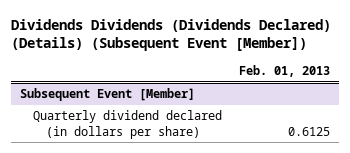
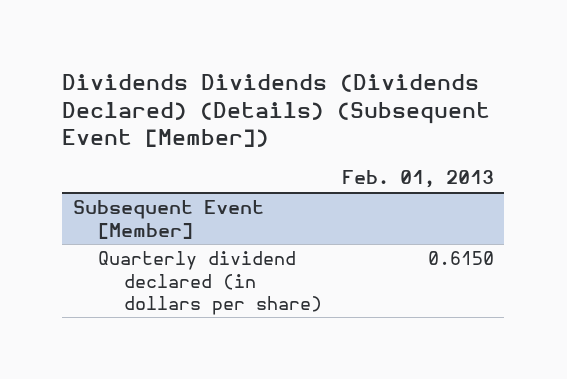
[288,126,331,136] 0.6125 -> [428,251,495,266] 0.6150

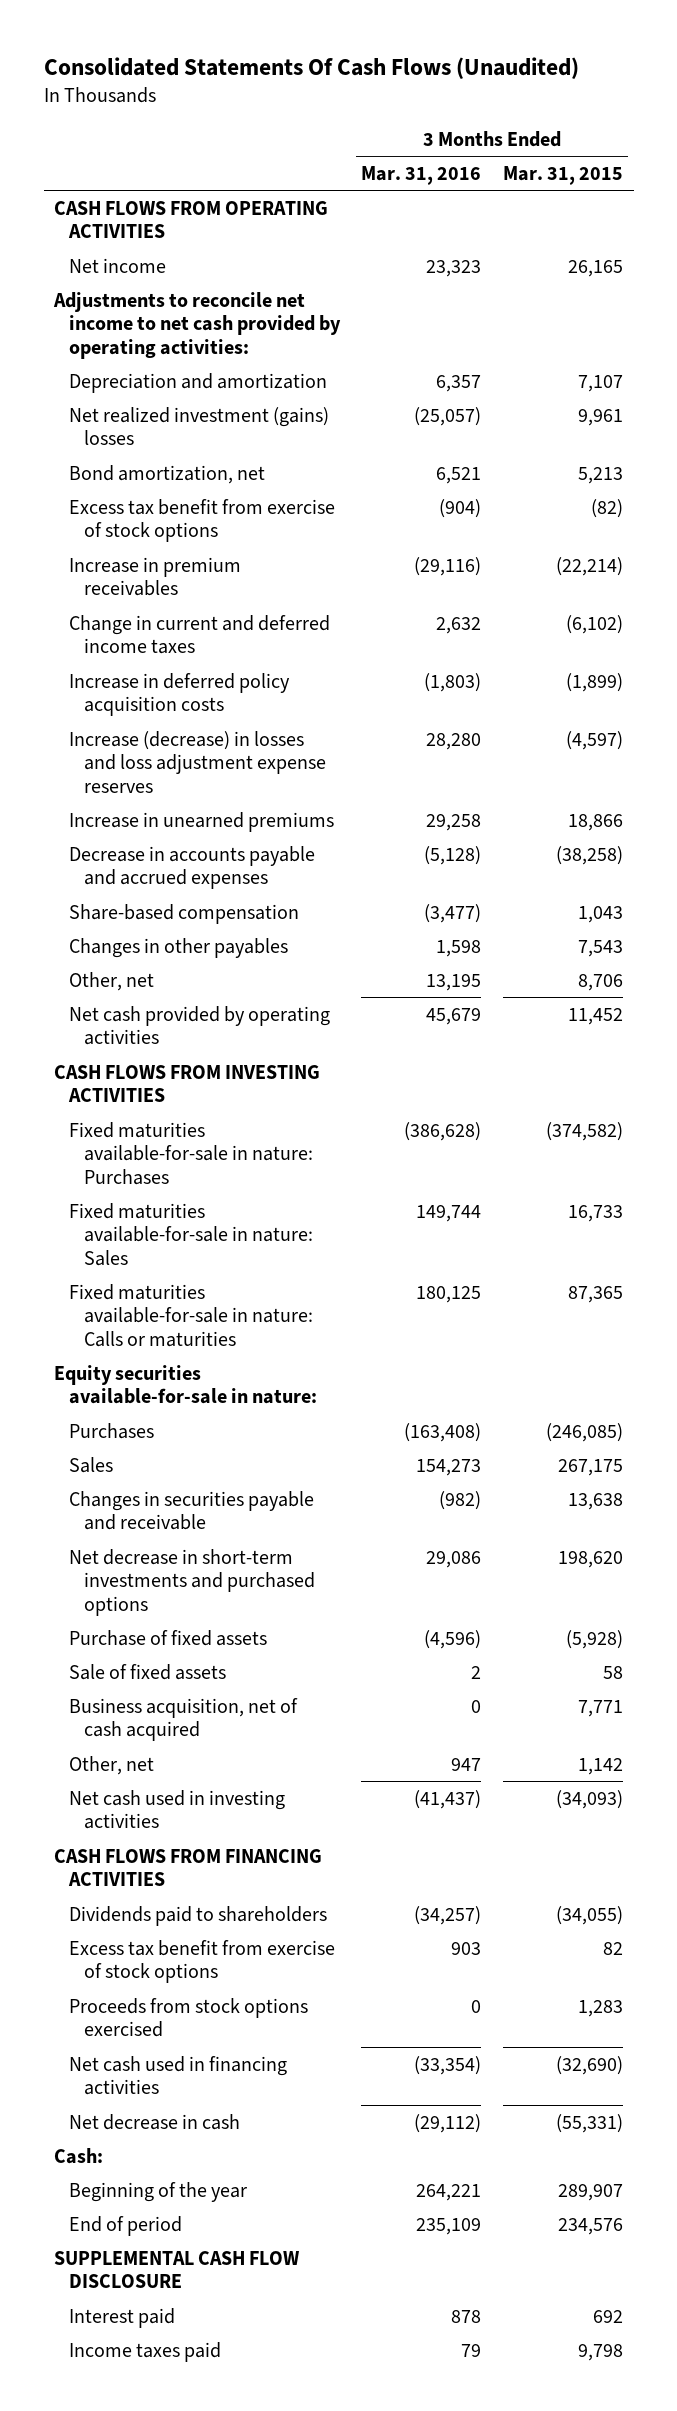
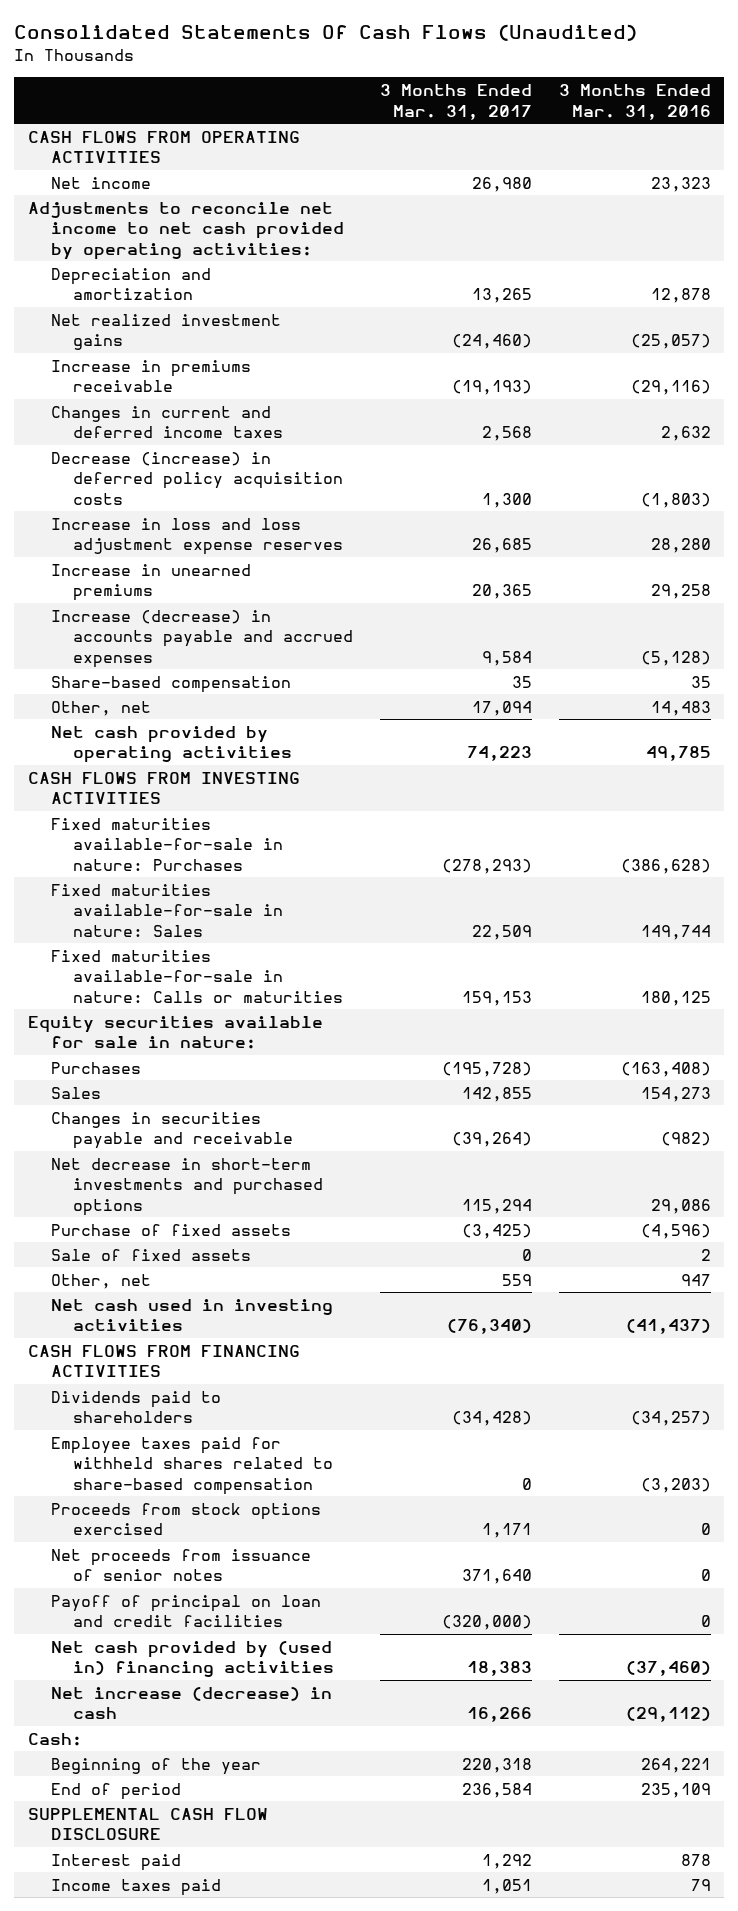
[502,166,623,186] Mar. 31, 2015 -> none
none -> [380,84,533,120] 3 Months Ended Mar. 31, 2017
[68,464,265,484] Bond amortization, net -> none
[68,498,335,543] Excess tax benefit from exercise of stock options -> none
[436,374,482,392] 6,357 -> [650,288,711,304] 12,878
[68,406,329,446] Net realized investment (gains) losses -> [50,313,281,351] Net realized investment gains
[68,556,241,597] Increase in premium receivables -> [50,359,251,393] Increase in premiums receivable
[68,614,330,655] Change in current and deferred income taxes -> [50,405,284,439] Changes in current and deferred income taxes
[68,672,290,717] Increase in deferred policy acquisition costs -> [50,451,344,505] Decrease (increase) in deferred policy acquisition costs
[68,730,326,794] Increase (decrease) in losses and loss adjustment expense reserves -> [50,517,344,556] Increase in loss and loss adjustment expense reserves
[68,937,288,958] Changes in other payables -> none
[68,845,315,890] Decrease in accounts payable and accrued expenses -> [50,609,354,668] Increase (decrease) in accounts payable and accrued expenses
[424,903,482,923] (3,477) -> [690,675,711,688] 35
[426,973,482,991] 13,195 -> [650,700,711,716] 14,483
[426,1007,482,1025] 45,679 -> [645,746,711,762] 49,785
[54,1364,317,1405] Equity securities available-for-sale in nature: -> [27,1015,323,1050] Equity securities available for sale in nature:
[68,1697,298,1742] Business acquisition, net of cash acquired -> none
[68,1939,335,1984] Excess tax benefit from exercise of stock options -> none
none -> [50,1436,334,1495] Employee taxes paid for withheld shares related to share-based compensation
none -> [50,1548,311,1582] Net proceeds from issuance of senior notes
none -> [50,1594,321,1628] Payoff of principal on loan and credit facilities
[68,2055,287,2096] Net cash used in financing activities -> [50,1640,335,1678] Net cash provided by (used in) financing activities
[414,2055,482,2075] (33,354) -> [625,1661,711,1677] (37,460)
[68,2113,240,2130] Net decrease in cash -> [50,1686,332,1720] Net increase (decrease) in cash

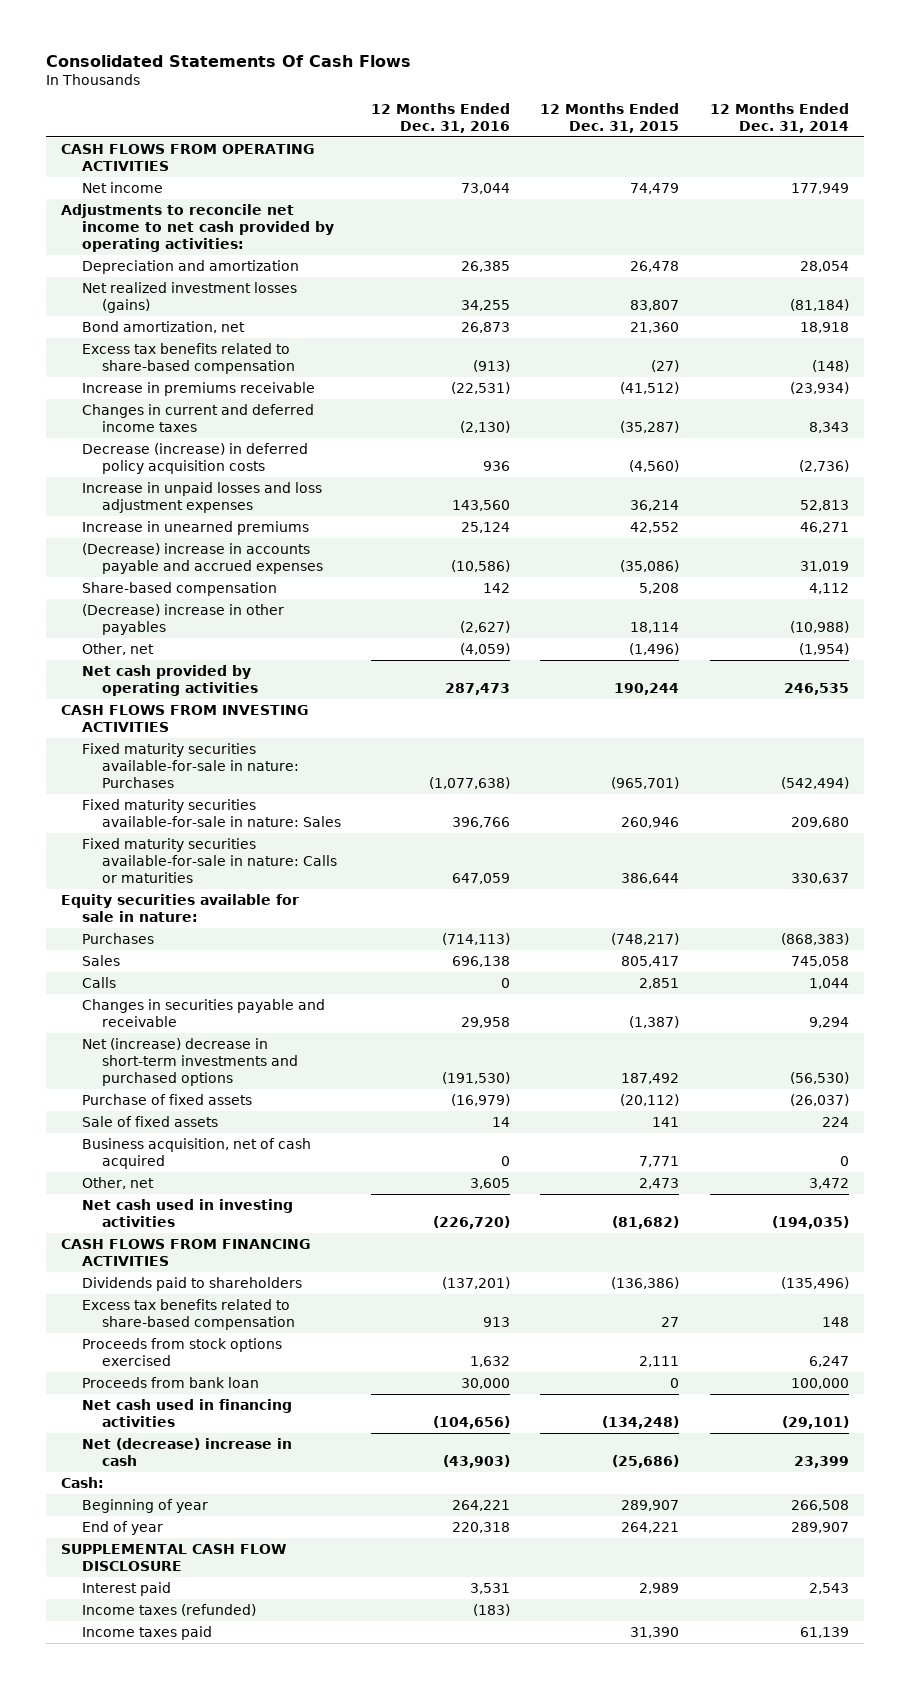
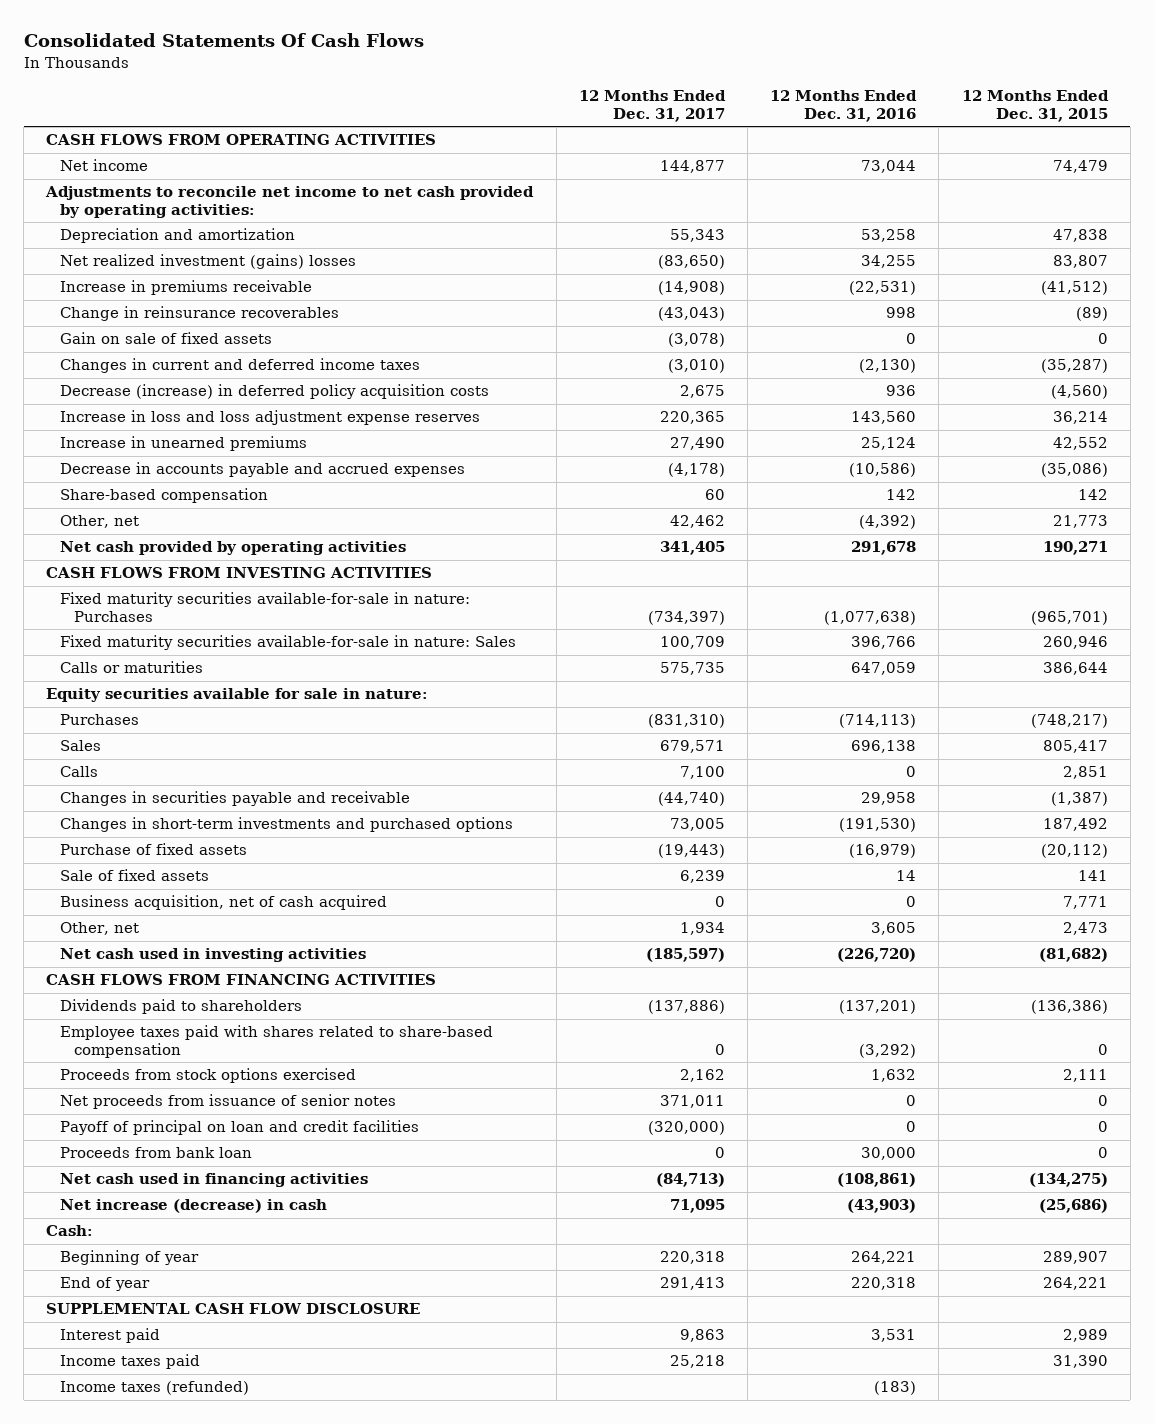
[709,102,849,133] 12 Months Ended Dec. 31, 2014 -> none
none -> [578,90,726,122] 12 Months Ended Dec. 31, 2017
[81,320,245,333] Bond amortization, net -> none
[81,342,295,374] Excess tax benefits related to share-based compensation -> none
[460,260,510,272] 26,385 -> [861,229,917,243] 53,258
[630,260,680,272] 26,478 -> [1052,229,1108,243] 47,838
[81,281,297,313] Net realized investment losses (gains) -> [60,254,357,270] Net realized investment (gains) losses
none -> [60,306,340,322] Change in reinsurance recoverables
none -> [60,332,273,345] Gain on sale of fixed assets
[81,481,322,513] Increase in unpaid losses and loss adjustment expenses -> [60,410,481,426] Increase in loss and loss adjustment expense reserves
[81,603,284,635] (Decrease) increase in other payables -> none
[81,542,323,574] (Decrease) increase in accounts payable and accrued expenses -> [60,462,466,478] Decrease in accounts payable and accrued expenses
[639,582,680,594] 5,208 -> [1077,489,1108,501] 142
[459,642,510,655] (4,059) -> [859,515,917,530] (4,392)
[629,642,680,655] (1,496) -> [1052,515,1108,529] 21,773
[444,682,510,695] 287,473 -> [851,541,917,556] 291,678
[614,682,680,695] 190,244 -> [1042,541,1108,556] 190,271
[81,837,337,883] Fixed maturity securities available-for-sale in nature: Calls or maturities -> [60,661,204,674] Calls or maturities
[81,1037,298,1086] Net (increase) decrease in short-term investments and purchased options -> [60,817,514,833] Changes in short-term investments and purchased options
[81,1298,295,1330] Excess tax benefits related to share-based compensation -> [60,1025,494,1059] Employee taxes paid with shares related to share-based compensation
[482,1316,510,1327] 913 -> [859,1044,917,1059] (3,292)
[661,1316,680,1327] 27 -> [1097,1044,1108,1056] 0
none -> [60,1094,397,1110] Net proceeds from issuance of senior notes
none -> [60,1120,420,1136] Payoff of principal on loan and credit facilities
[432,1415,510,1429] (104,656) -> [837,1173,917,1188] (108,861)
[602,1415,680,1429] (134,248) -> [1028,1173,1108,1188] (134,275)
[81,1437,292,1466] Net (decrease) increase in cash -> [60,1199,328,1214] Net increase (decrease) in cash
[81,1603,256,1616] Income taxes (refunded) -> [60,1381,250,1396] Income taxes (refunded)

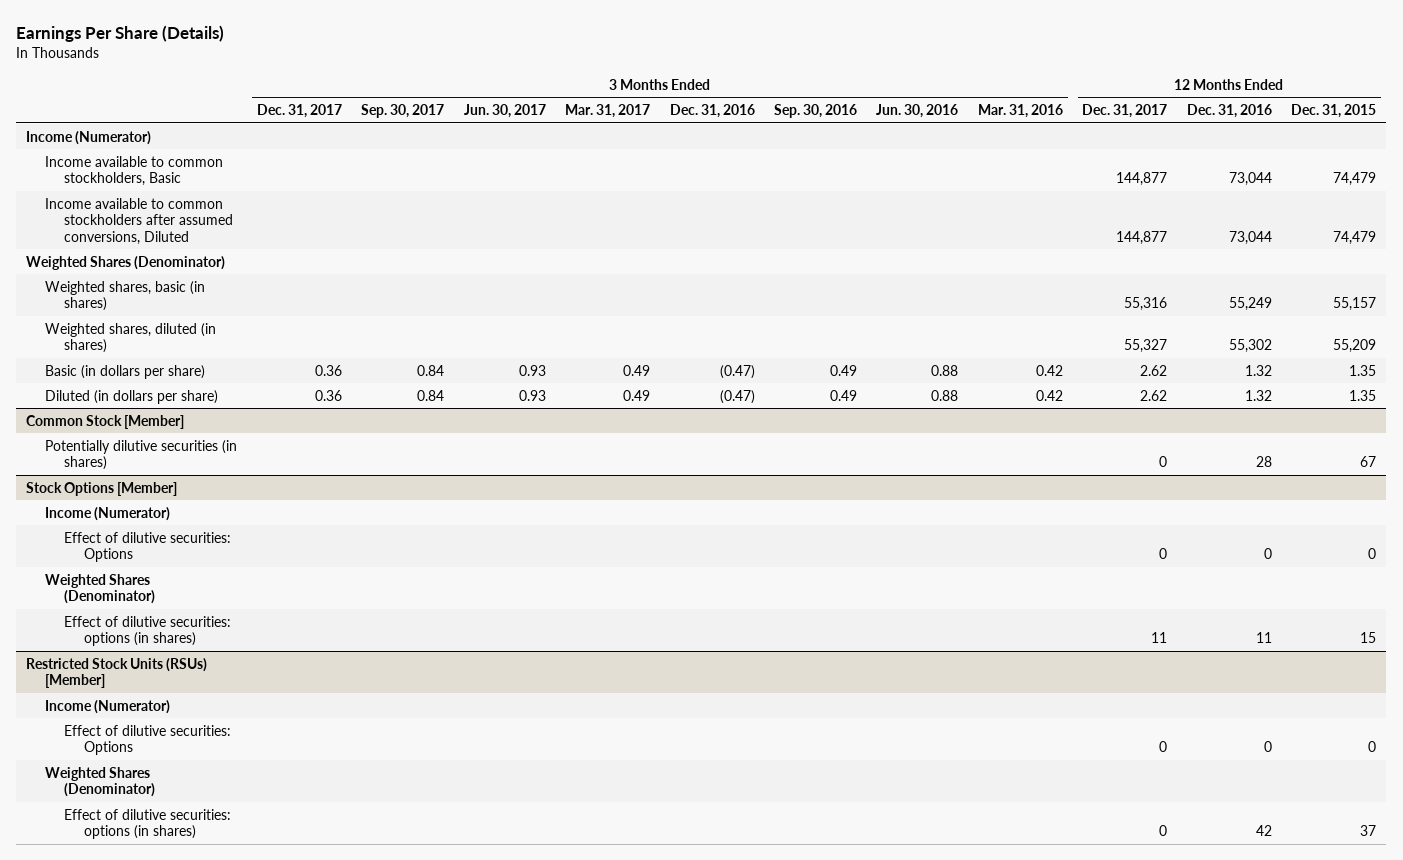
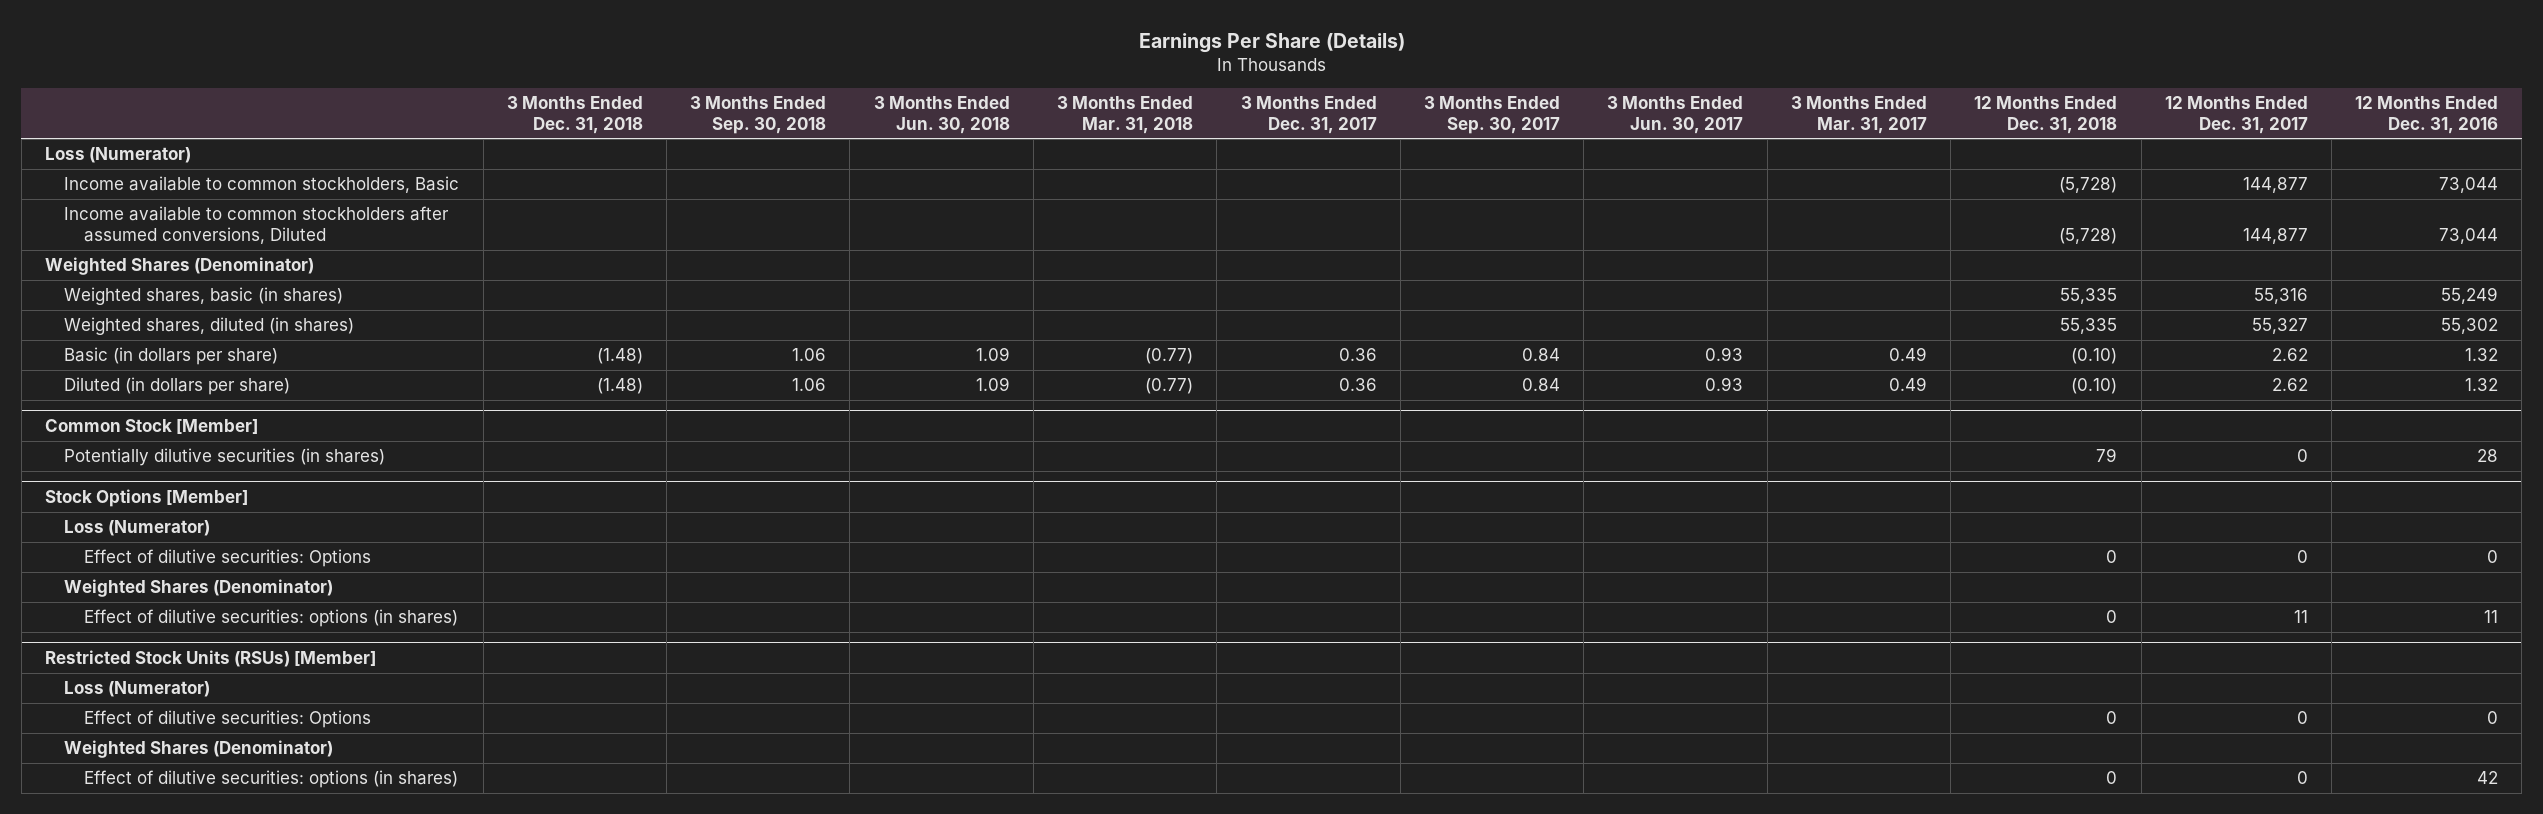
[669,104,755,119] Dec. 31, 2016 -> none
[774,104,858,119] Sep. 30, 2016 -> none
[876,104,959,119] Jun. 30, 2016 -> none
[977,104,1063,119] Mar. 31, 2016 -> none
[1291,104,1377,119] Dec. 31, 2015 -> none
none -> [506,95,643,134] 3 Months Ended Dec. 31, 2018
none -> [690,95,827,134] 3 Months Ended Sep. 30, 2018
none -> [873,95,1010,134] 3 Months Ended Jun. 30, 2018
none -> [1057,95,1194,134] 3 Months Ended Mar. 31, 2018
none -> [1974,95,2118,134] 12 Months Ended Dec. 31, 2018
[26,130,152,145] Income (Numerator) -> [44,147,191,164] Loss (Numerator)
[45,506,171,521] Income (Numerator) -> [64,520,211,537] Loss (Numerator)
[45,699,171,714] Income (Numerator) -> [64,681,211,698] Loss (Numerator)

